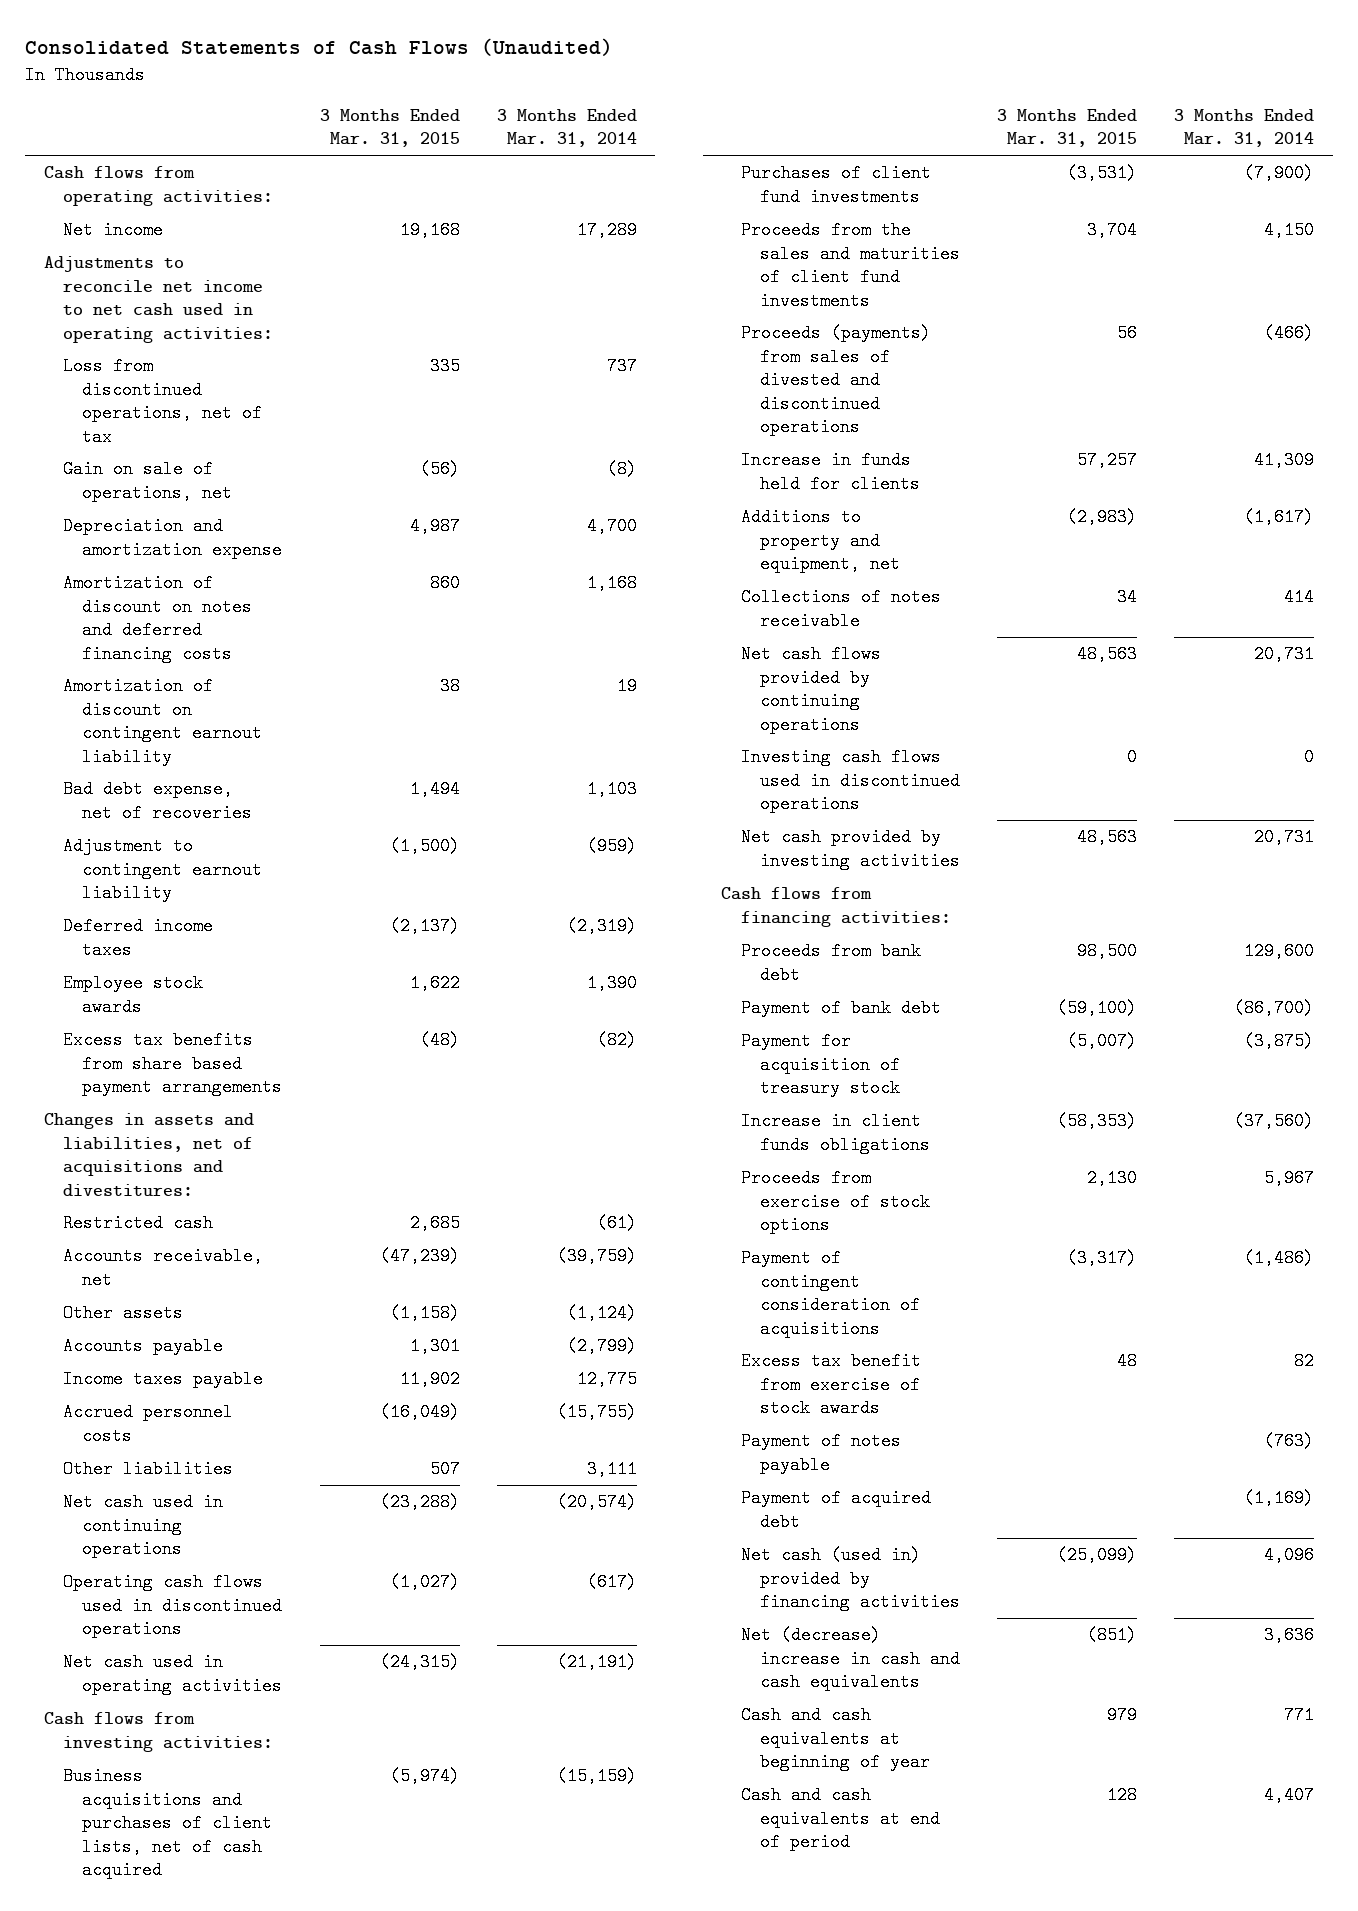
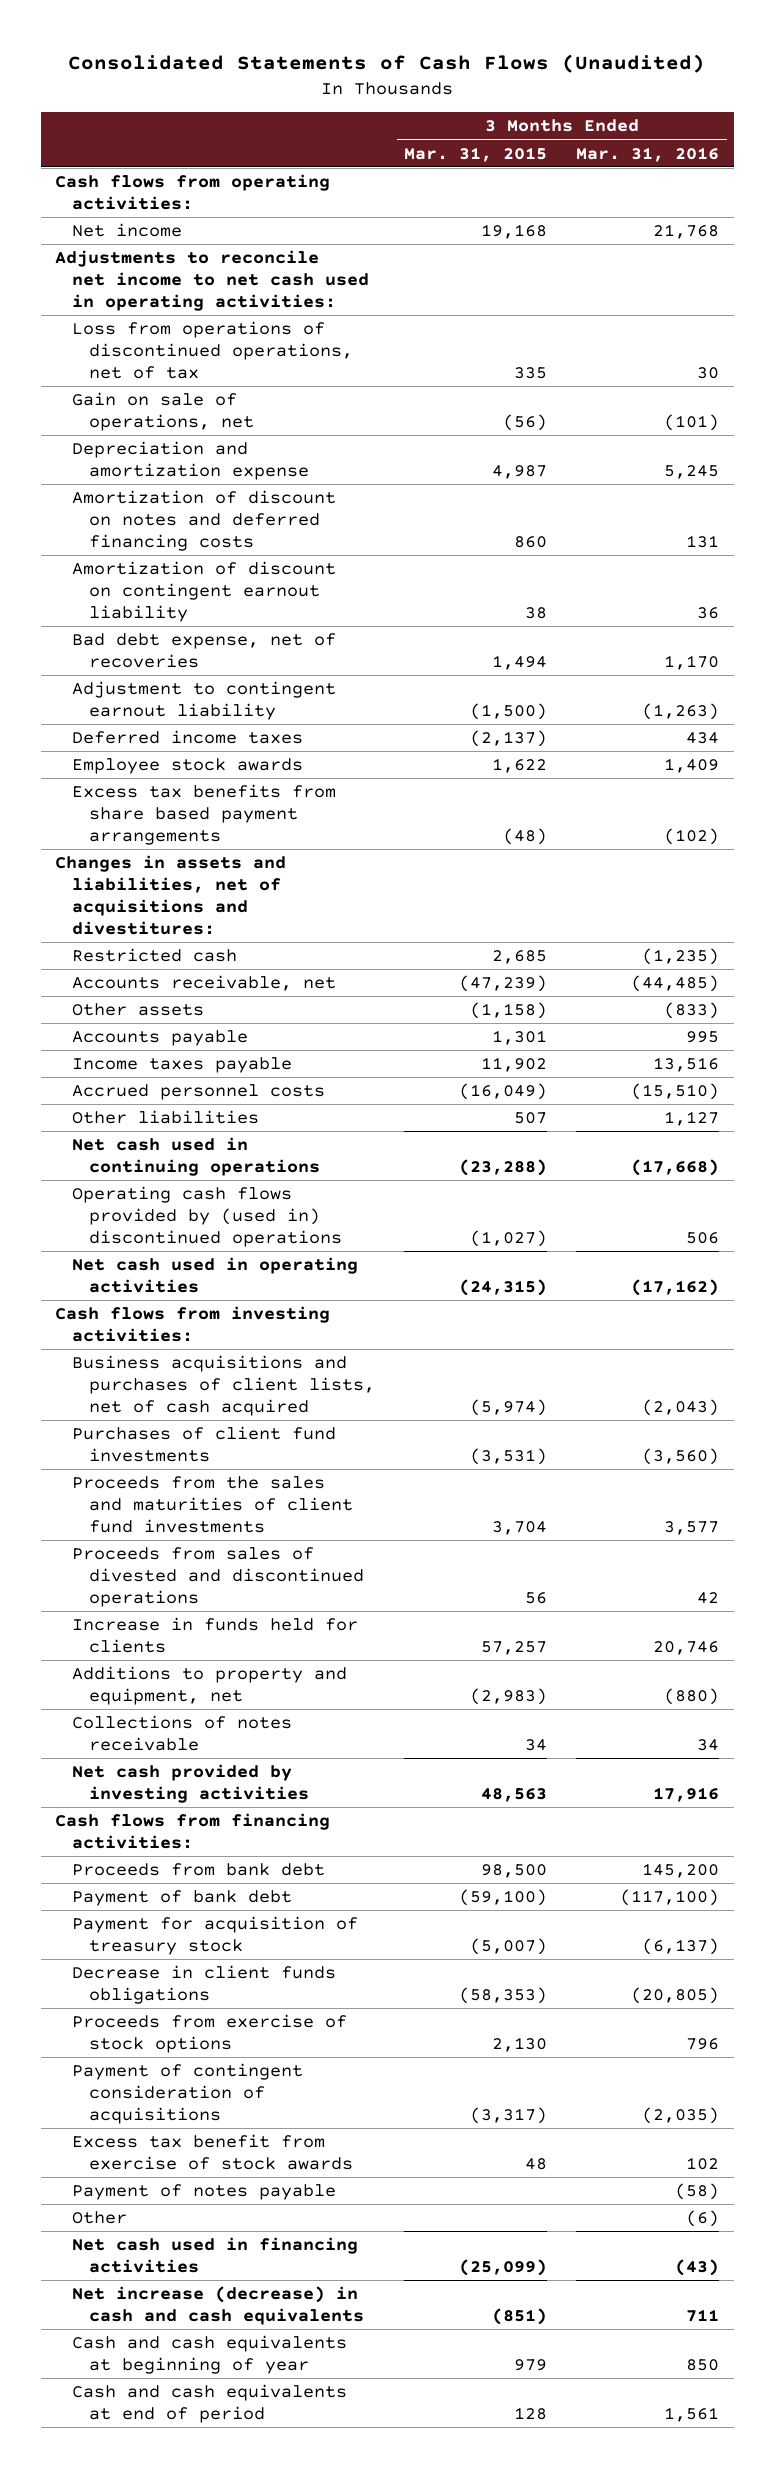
[496,108,637,148] 3 Months Ended Mar. 31, 2014 -> none
none -> [576,146,720,162] Mar. 31, 2016
[63,357,263,446] Loss from discontinued operations, net of tax -> [72,321,354,379] Loss from operations of discontinued operations, net of tax
[63,1573,283,1639] Operating cash flows used in discontinued operations -> [72,1186,343,1247] Operating cash flows provided by (used in) discontinued operations
[740,324,931,437] Proceeds (payments) from sales of divested and discontinued operations -> [72,1547,365,1607] Proceeds from sales of divested and discontinued operations
[740,645,881,734] Net cash flows provided by continuing operations -> none
[740,748,960,814] Investing cash flows used in discontinued operations -> none
[740,1112,930,1154] Increase in client funds obligations -> [72,1965,337,2004] Decrease in client funds obligations
[740,1489,931,1531] Payment of acquired debt -> none
none -> [72,2211,128,2225] Other
[740,1546,960,1612] Net cash (used in) provided by financing activities -> [72,2237,359,2273] Net cash used in financing activities
[740,1626,960,1692] Net (decrease) increase in cash and cash equivalents -> [72,2286,365,2325] Net increase (decrease) in cash and cash equivalents

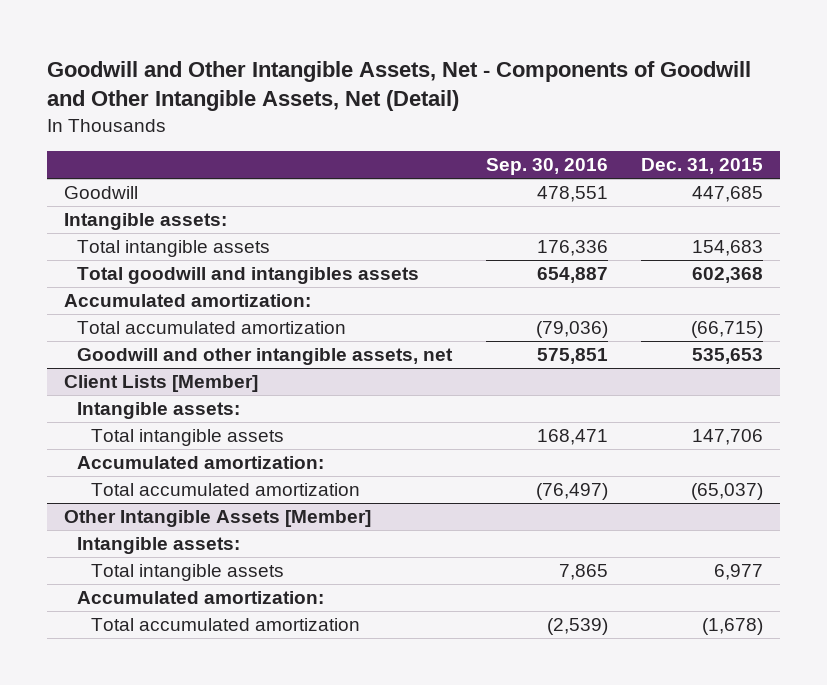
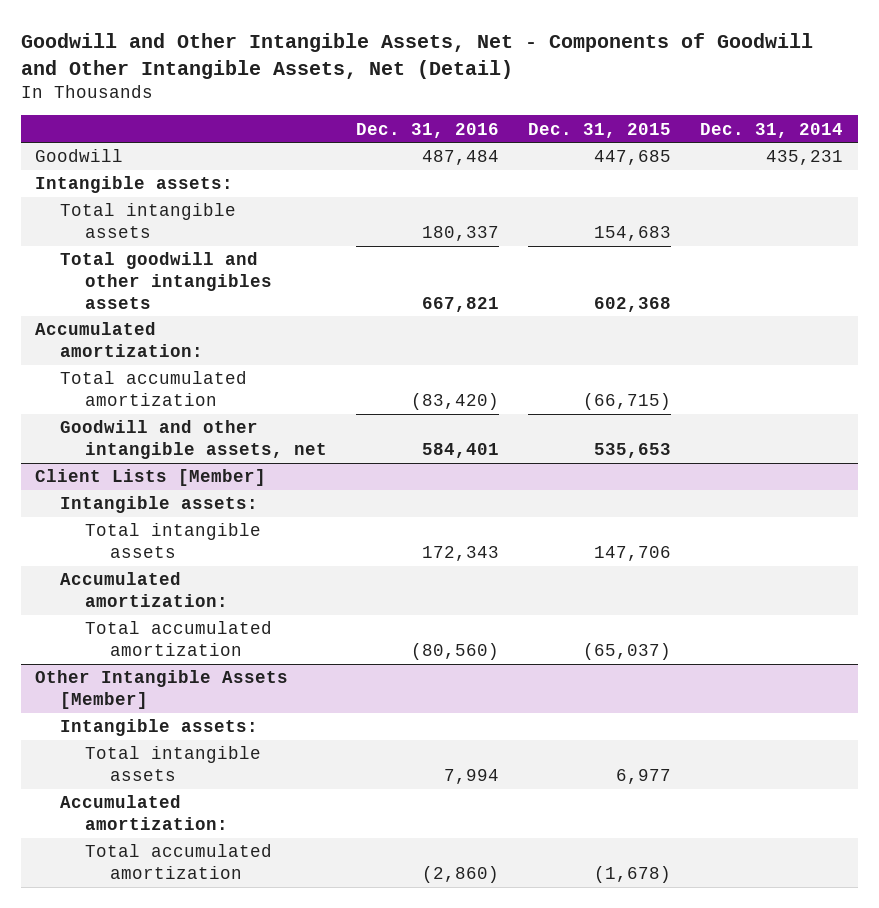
[485,158,608,176] Sep. 30, 2016 -> none
none -> [356,122,500,138] Dec. 31, 2016
none -> [700,122,844,138] Dec. 31, 2014
[77,267,420,285] Total goodwill and intangibles assets -> [60,252,273,309] Total goodwill and other intangibles assets

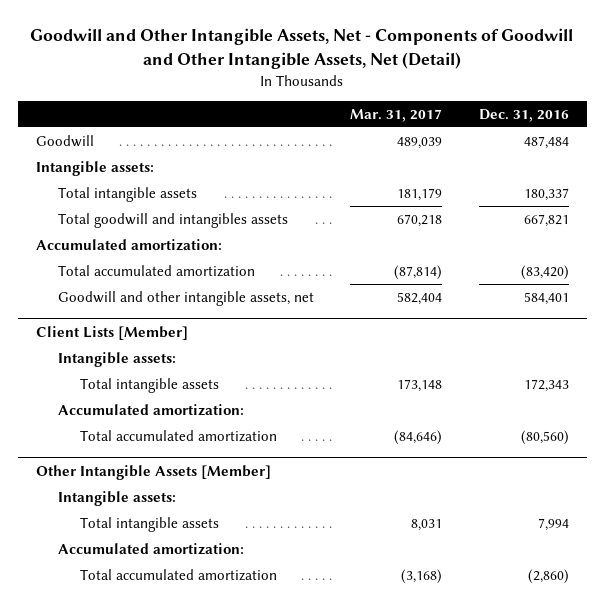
[528,122,672,138] Dec. 31, 2015 -> none
[700,122,844,138] Dec. 31, 2014 -> none
none -> [350,108,443,122] Mar. 31, 2017
[60,252,273,309] Total goodwill and other intangibles assets -> [58,213,289,229] Total goodwill and intangibles assets

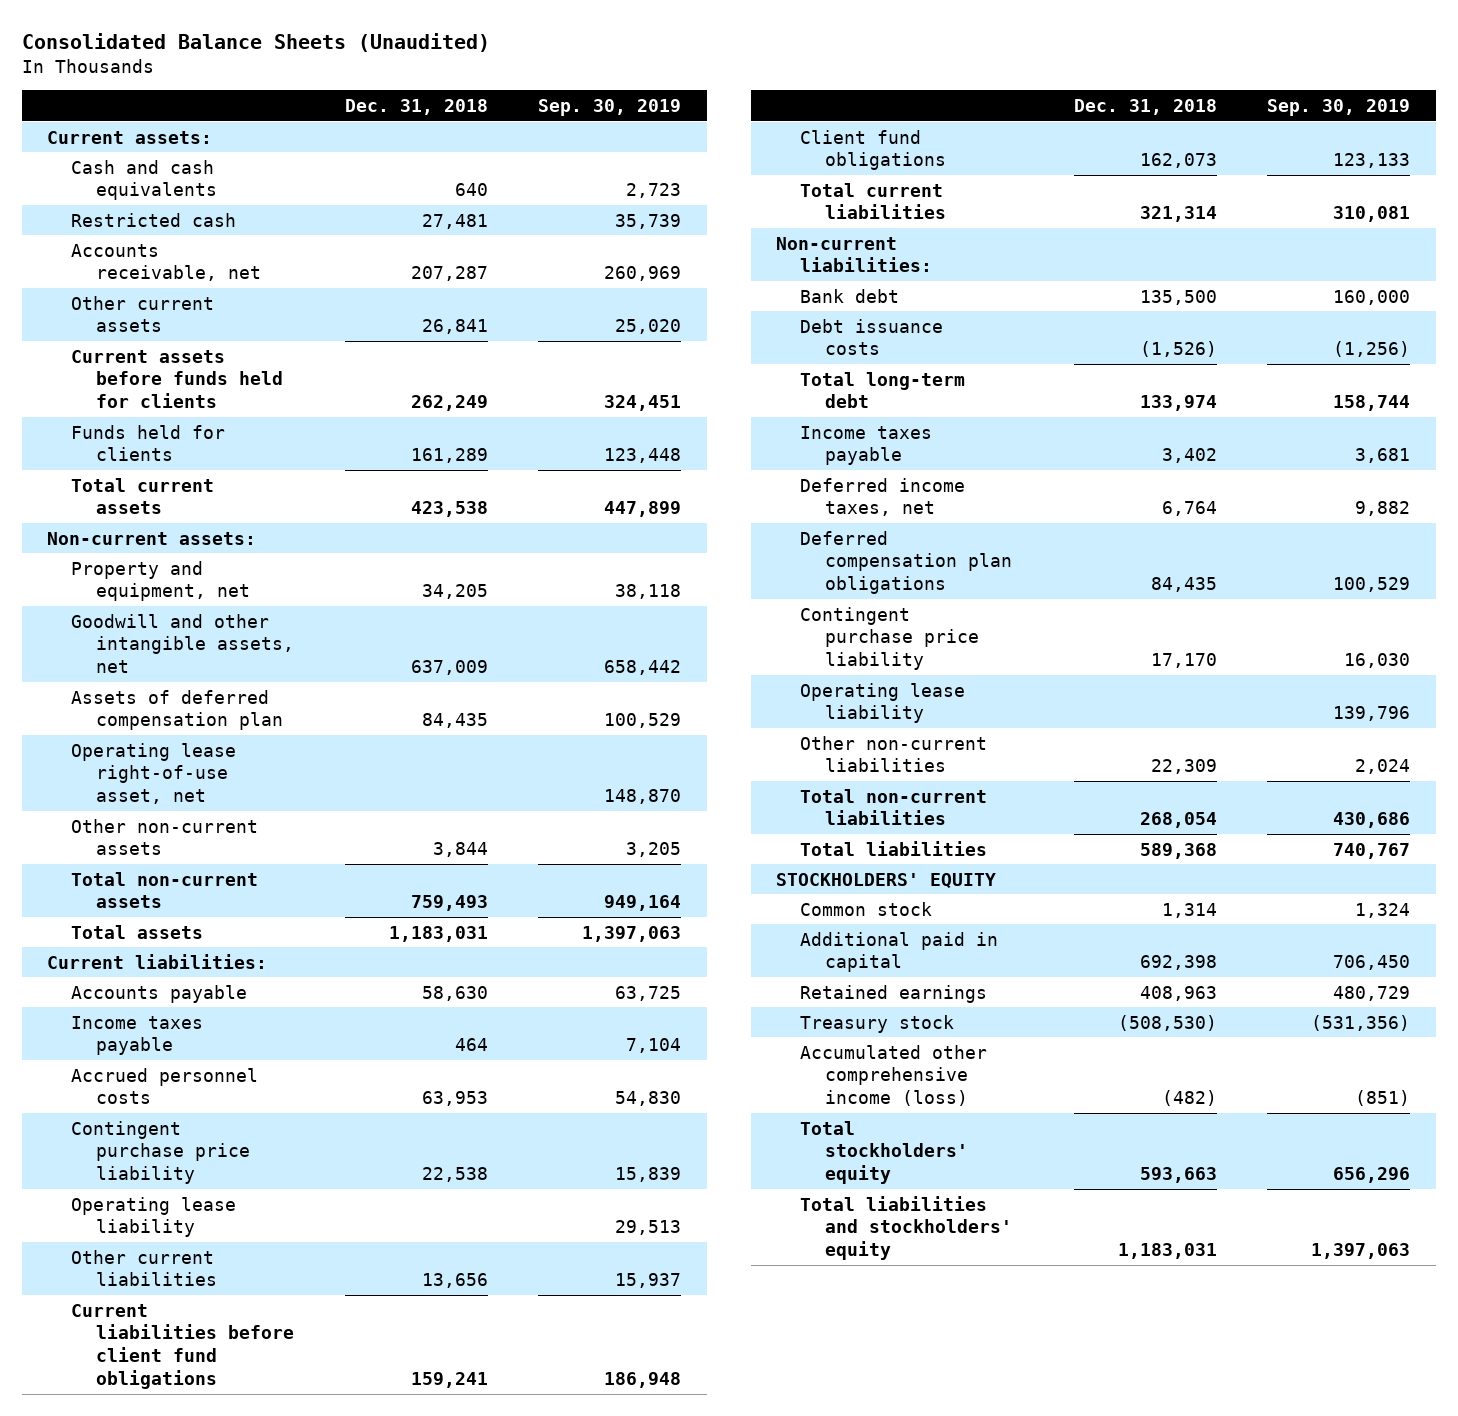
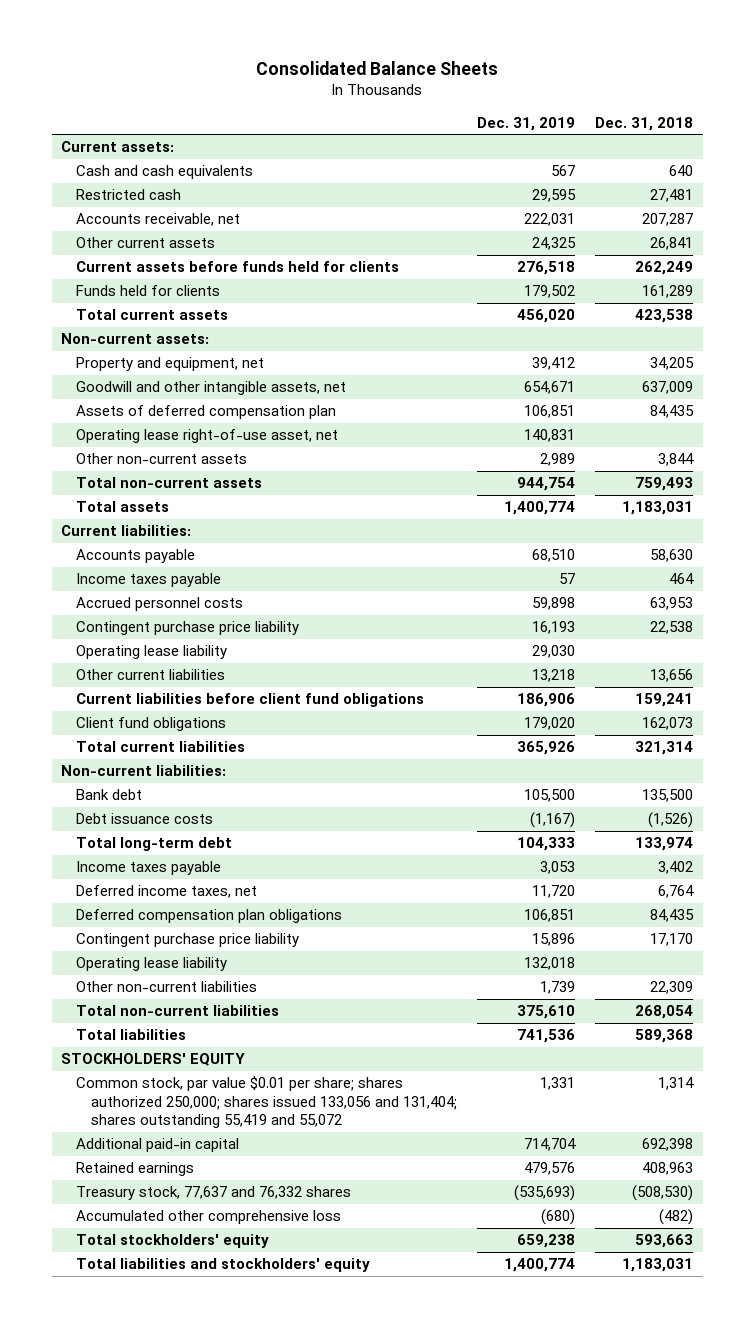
[21,33,490,53] Consolidated Balance Sheets (Unaudited) -> [256,60,499,75] Consolidated Balance Sheets
[538,98,682,116] Sep. 30, 2019 -> none
none -> [476,116,575,131] Dec. 31, 2019
[800,901,933,916] Common stock -> [76,1076,458,1129] Common stock, par value $0.01 per share; shares authorized 250,000; shares issued 133,056 and 131,404; shares outstanding 55,419 and 55,072
[800,931,999,973] Additional paid in capital -> [76,1138,240,1153] Additional paid-in capital
[800,1014,955,1033] Treasury stock -> [76,1186,352,1201] Treasury stock, 77,637 and 76,332 shares
[800,1044,988,1107] Accumulated other comprehensive income (loss) -> [76,1210,342,1225] Accumulated other comprehensive loss

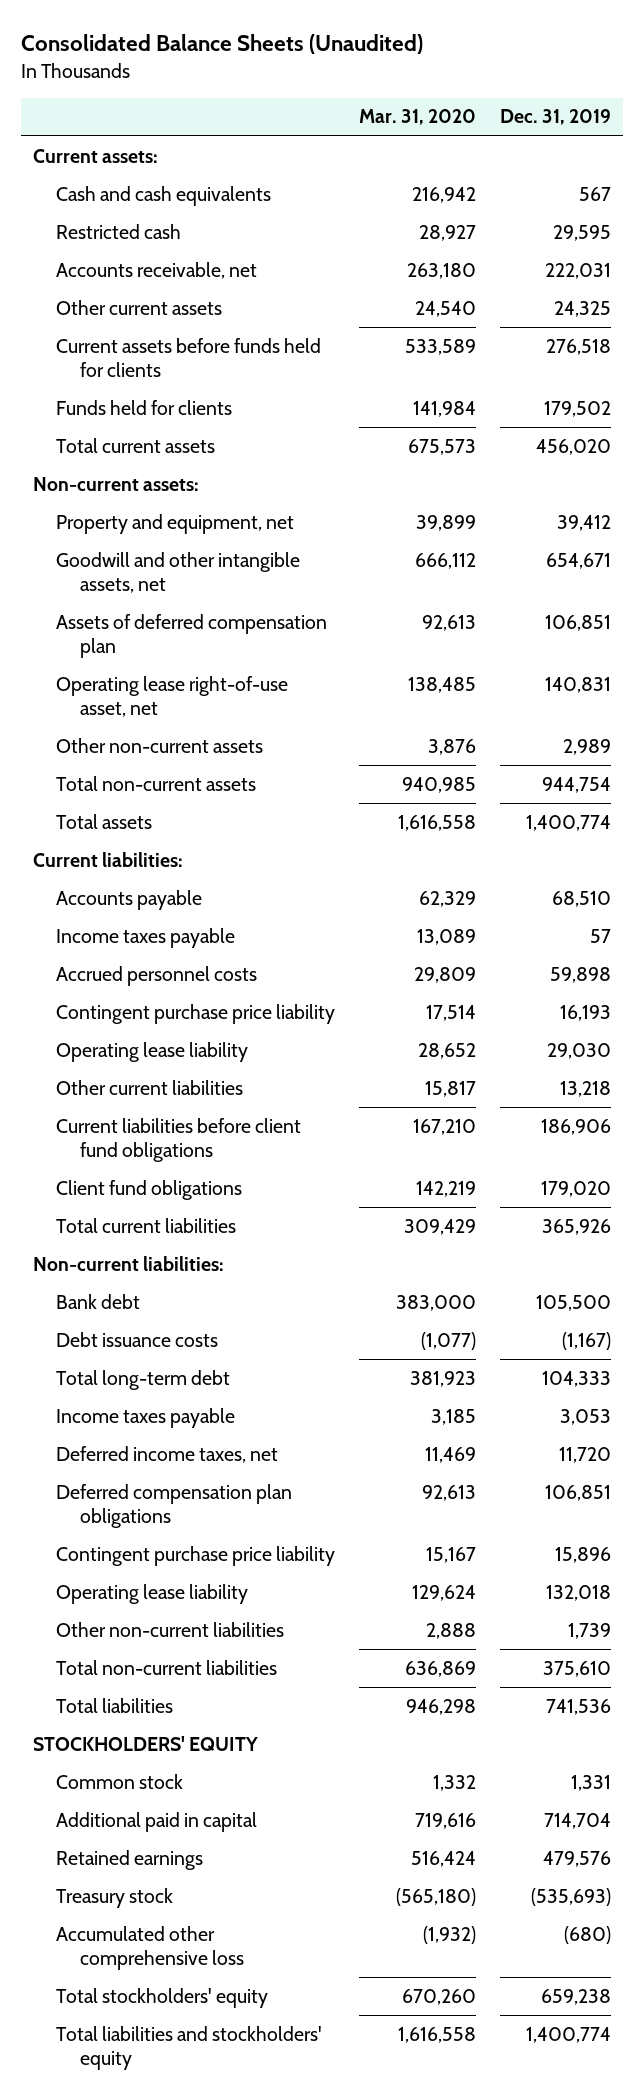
[256,60,499,75] Consolidated Balance Sheets -> [20,34,423,55] Consolidated Balance Sheets (Unaudited)
[594,116,693,131] Dec. 31, 2018 -> none
none -> [359,109,477,126] Mar. 31, 2020
[76,1076,458,1129] Common stock, par value $0.01 per share; shares authorized 250,000; shares issued 133,056 and 131,404; shares outstanding 55,419 and 55,072 -> [56,1773,184,1789] Common stock
[76,1138,240,1153] Additional paid-in capital -> [56,1811,258,1832] Additional paid in capital
[76,1186,352,1201] Treasury stock, 77,637 and 76,332 shares -> [56,1887,174,1908] Treasury stock

